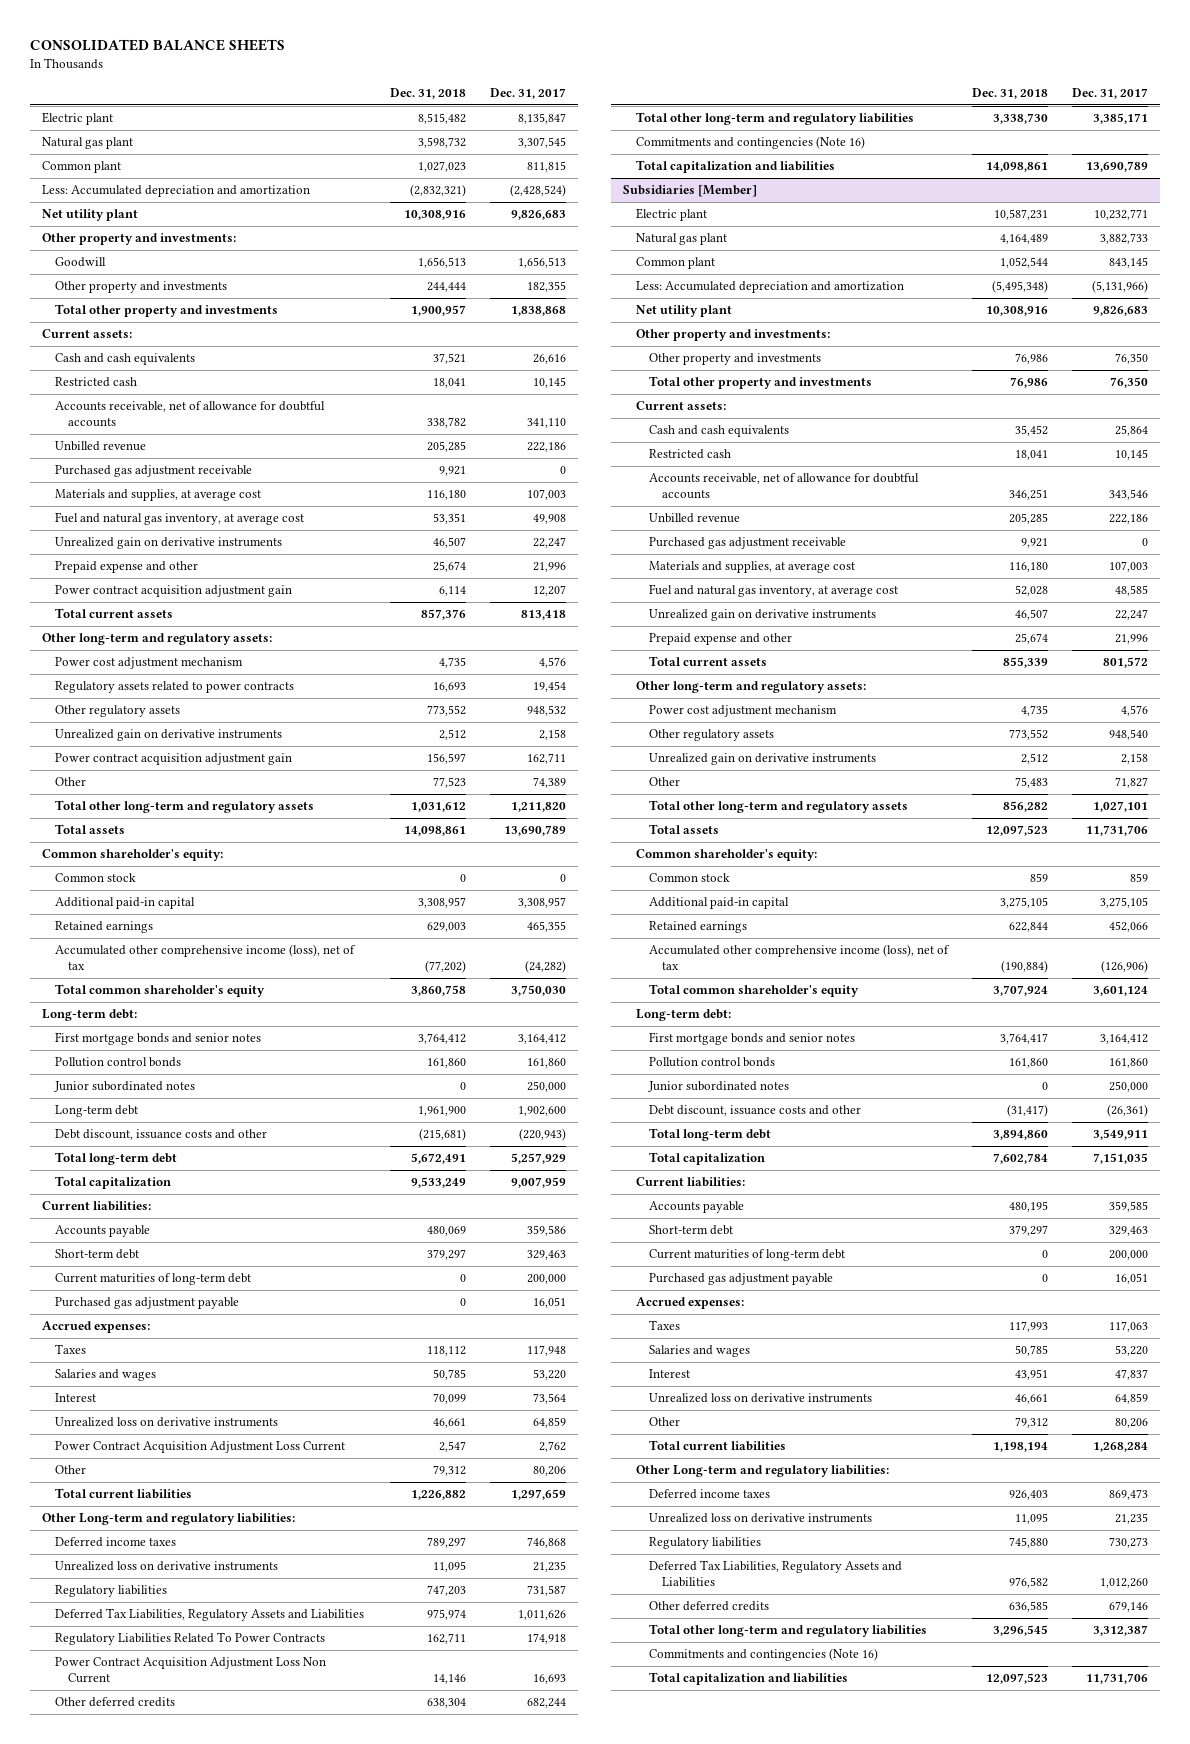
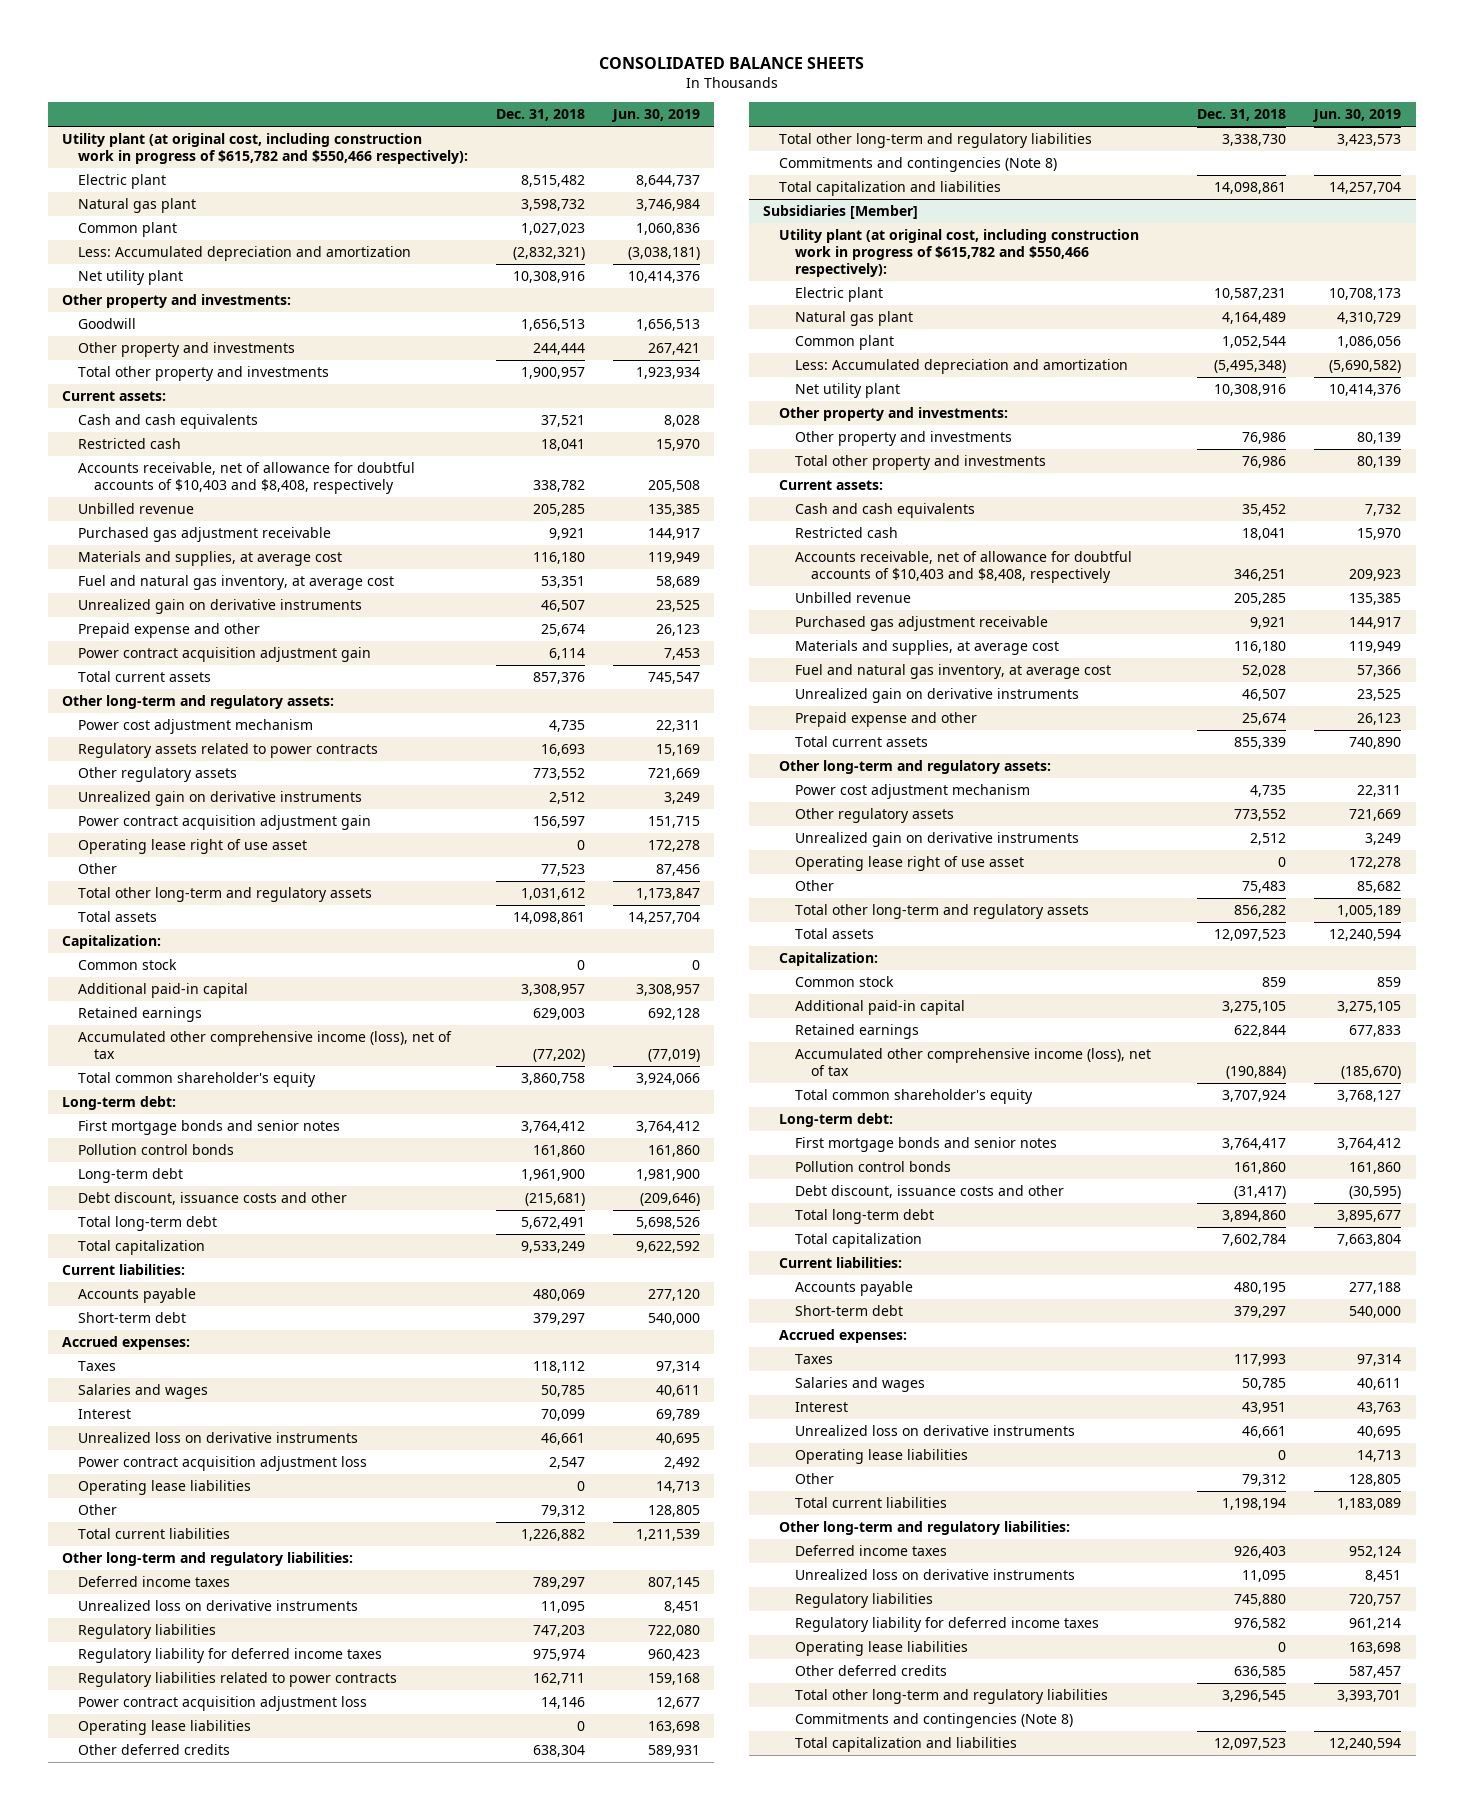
[490,88,567,100] Dec. 31, 2017 -> none
none -> [611,109,701,123] Jun. 30, 2019
none -> [61,133,468,164] Utility plant (at original cost, including construction work in progress of $615,782 and $550,466 respectively):
[54,401,325,428] Accounts receivable, net of allowance for doubtful accounts -> [77,462,415,494] Accounts receivable, net of allowance for doubtful accounts of $10,403 and $8,408, respectively
none -> [77,839,307,855] Operating lease right of use asset
[41,849,223,862] Common shareholder's equity: -> none
none -> [61,935,161,950] Capitalization:
[53,1081,195,1093] Junior subordinated notes -> none
[54,1273,251,1286] Current maturities of long-term debt -> none
[54,1297,239,1310] Purchased gas adjustment payable -> none
[54,1441,345,1454] Power Contract Acquisition Adjustment Loss Current -> [77,1456,367,1472] Power contract acquisition adjustment loss
none -> [77,1480,251,1496] Operating lease liabilities
[41,1513,295,1526] Other Long-term and regulatory liabilities: -> [61,1552,353,1567] Other long-term and regulatory liabilities:
[54,1608,364,1622] Deferred Tax Liabilities, Regulatory Assets and Liabilities -> [77,1648,382,1664] Regulatory liability for deferred income taxes
[54,1632,325,1646] Regulatory Liabilities Related To Power Contracts -> [77,1672,397,1688] Regulatory liabilities related to power contracts
[54,1657,326,1684] Power Contract Acquisition Adjustment Loss Non Current -> [77,1696,367,1712] Power contract acquisition adjustment loss
none -> [77,1720,251,1736] Operating lease liabilities
[636,136,866,150] Commitments and contingencies (Note 16) -> [779,157,1058,173] Commitments and contingencies (Note 8)
none -> [779,229,1140,277] Utility plant (at original cost, including construction work in progress of $615,782 and $550,466 respectively):
[649,473,920,500] Accounts receivable, net of allowance for doubtful accounts -> [795,551,1133,583] Accounts receivable, net of allowance for doubtful accounts of $10,403 and $8,408, respectively
none -> [795,856,1025,872] Operating lease right of use asset
[636,849,818,862] Common shareholder's equity: -> none
none -> [779,952,879,967] Capitalization:
[648,1081,790,1093] Junior subordinated notes -> none
[649,1249,846,1262] Current maturities of long-term debt -> none
[649,1273,834,1286] Purchased gas adjustment payable -> none
none -> [795,1449,969,1465] Operating lease liabilities
[636,1465,890,1478] Other Long-term and regulatory liabilities: -> [779,1521,1071,1536] Other long-term and regulatory liabilities:
[649,1560,903,1588] Deferred Tax Liabilities, Regulatory Assets and Liabilities -> [795,1617,1100,1633] Regulatory liability for deferred income taxes
none -> [795,1641,969,1657] Operating lease liabilities
[649,1648,879,1662] Commitments and contingencies (Note 16) -> [795,1713,1074,1729] Commitments and contingencies (Note 8)

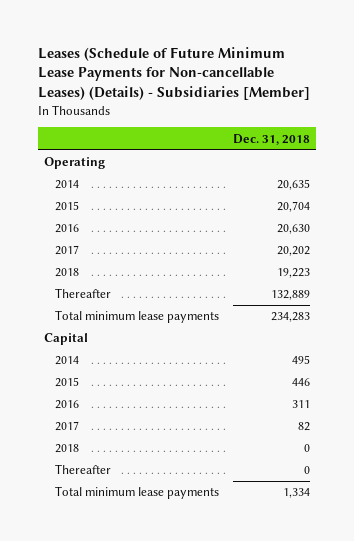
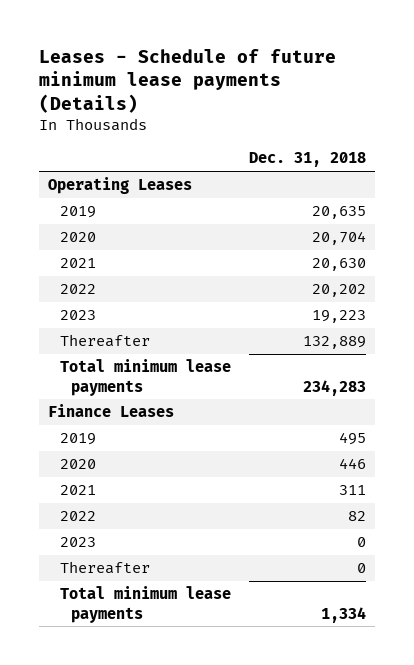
[37,46,310,101] Leases (Schedule of Future Minimum Lease Payments for Non-cancellable Leases) (Details) - Subsidiaries [Member] -> [39,48,337,113] Leases - Schedule of future minimum lease payments (Details)
[44,157,106,170] Operating -> [48,177,193,195] Operating Leases
[55,180,80,190] 2014 -> [59,206,96,219] 2019
[55,201,80,212] 2015 -> [59,232,96,243] 2020
[55,224,80,234] 2016 -> [59,258,96,269] 2021
[55,245,80,256] 2017 -> [59,284,96,295] 2022
[55,268,80,278] 2018 -> [59,310,96,321] 2023
[44,333,89,346] Capital -> none
none -> [48,404,175,418] Finance Leases
[55,356,80,366] 2014 -> [59,433,96,446] 2019
[55,377,80,388] 2015 -> [59,459,96,470] 2020
[55,400,80,410] 2016 -> [59,485,96,496] 2021
[55,421,80,432] 2017 -> [59,511,96,522] 2022
[55,444,80,454] 2018 -> [59,537,96,548] 2023

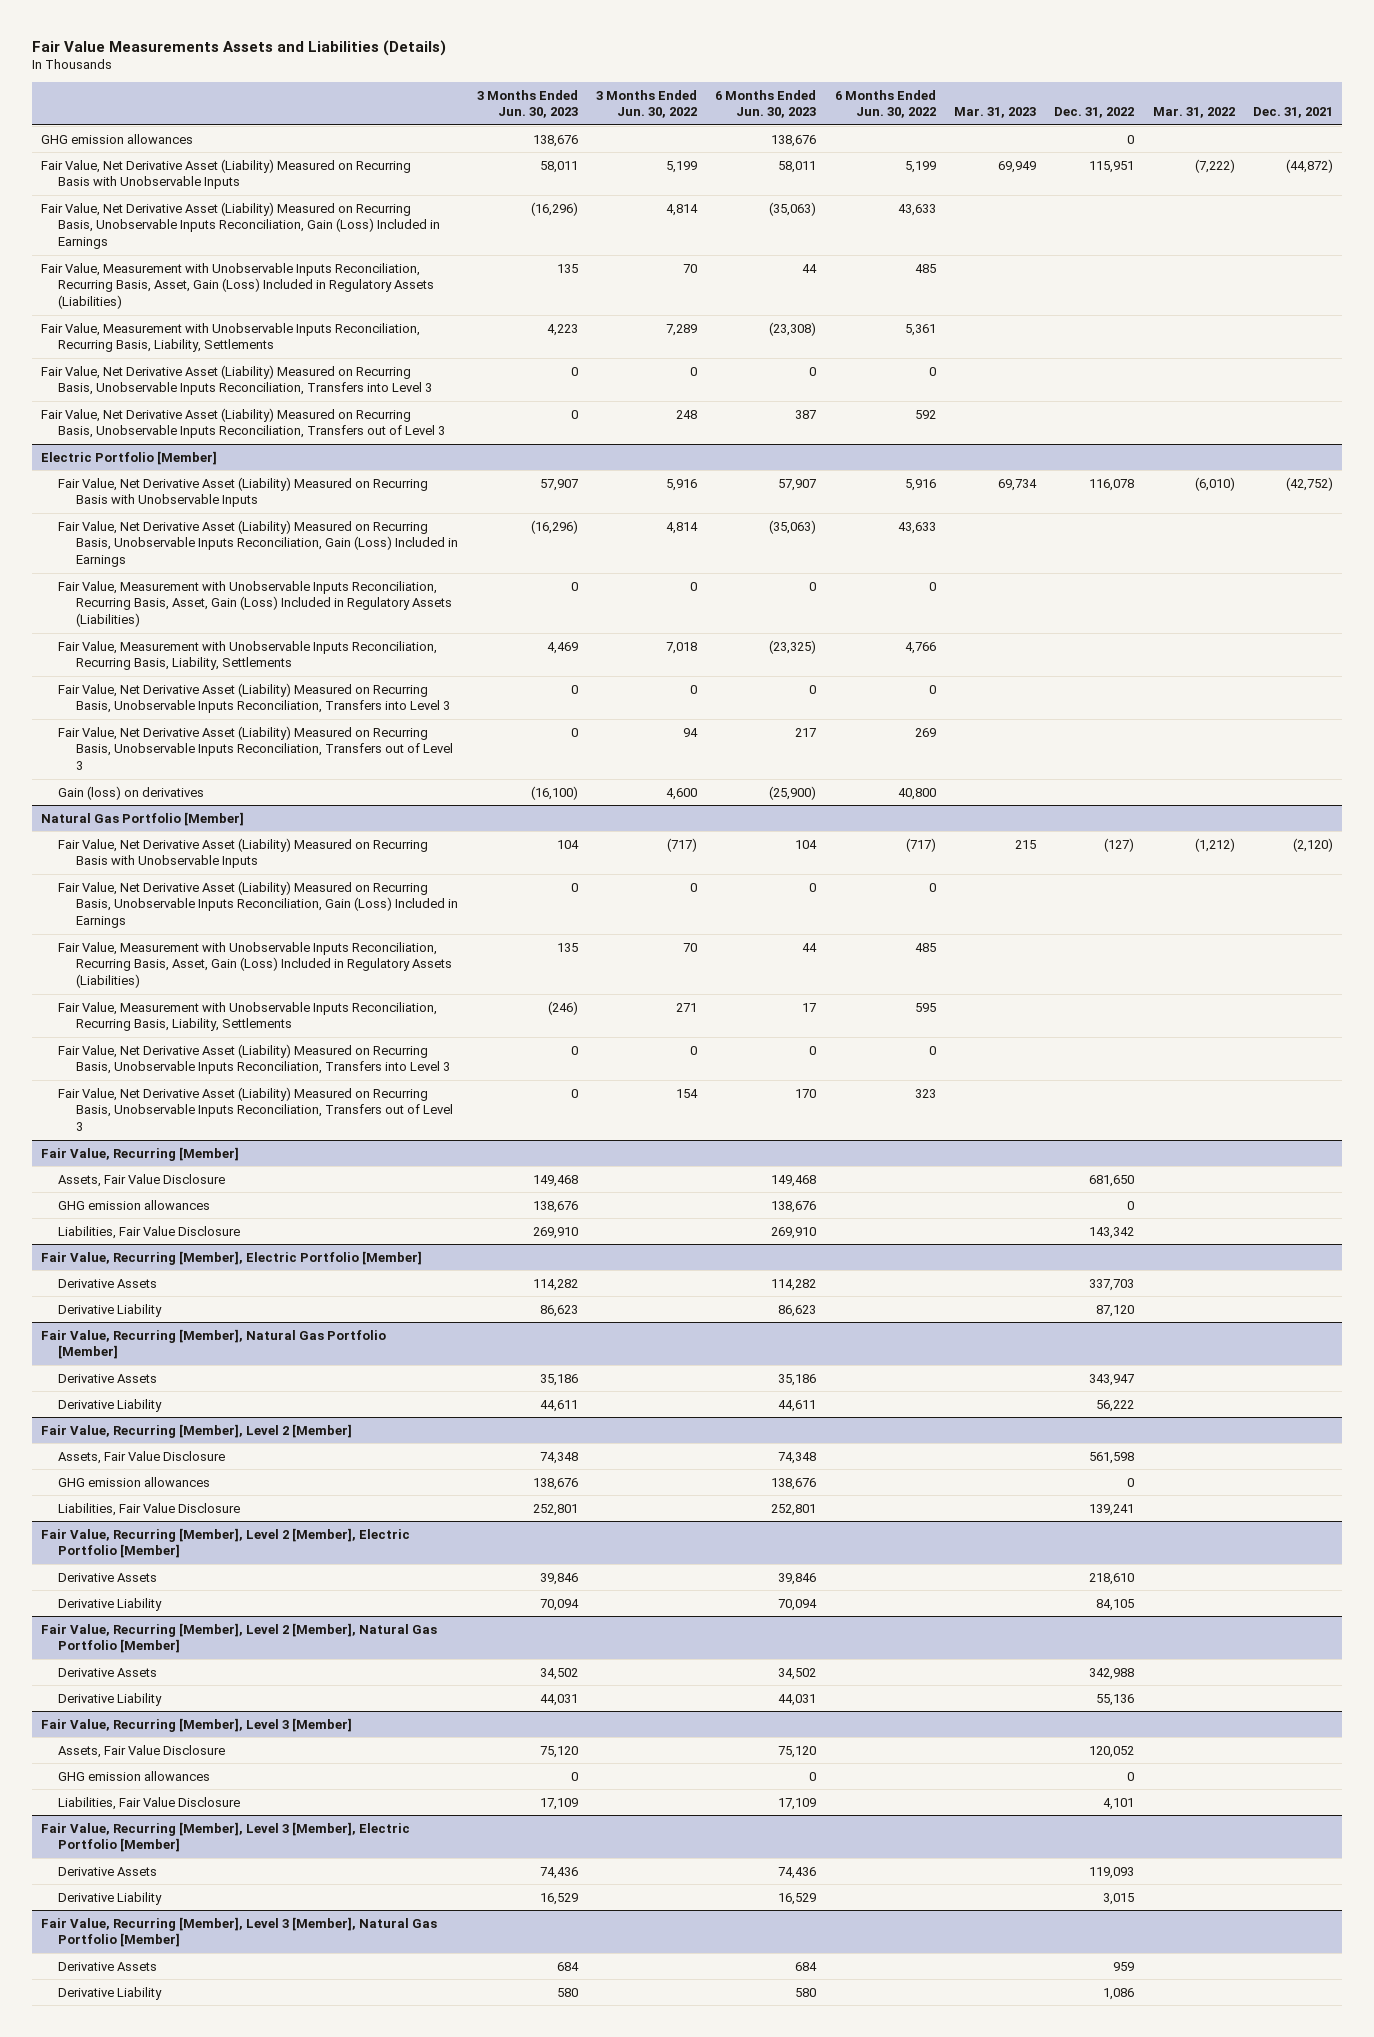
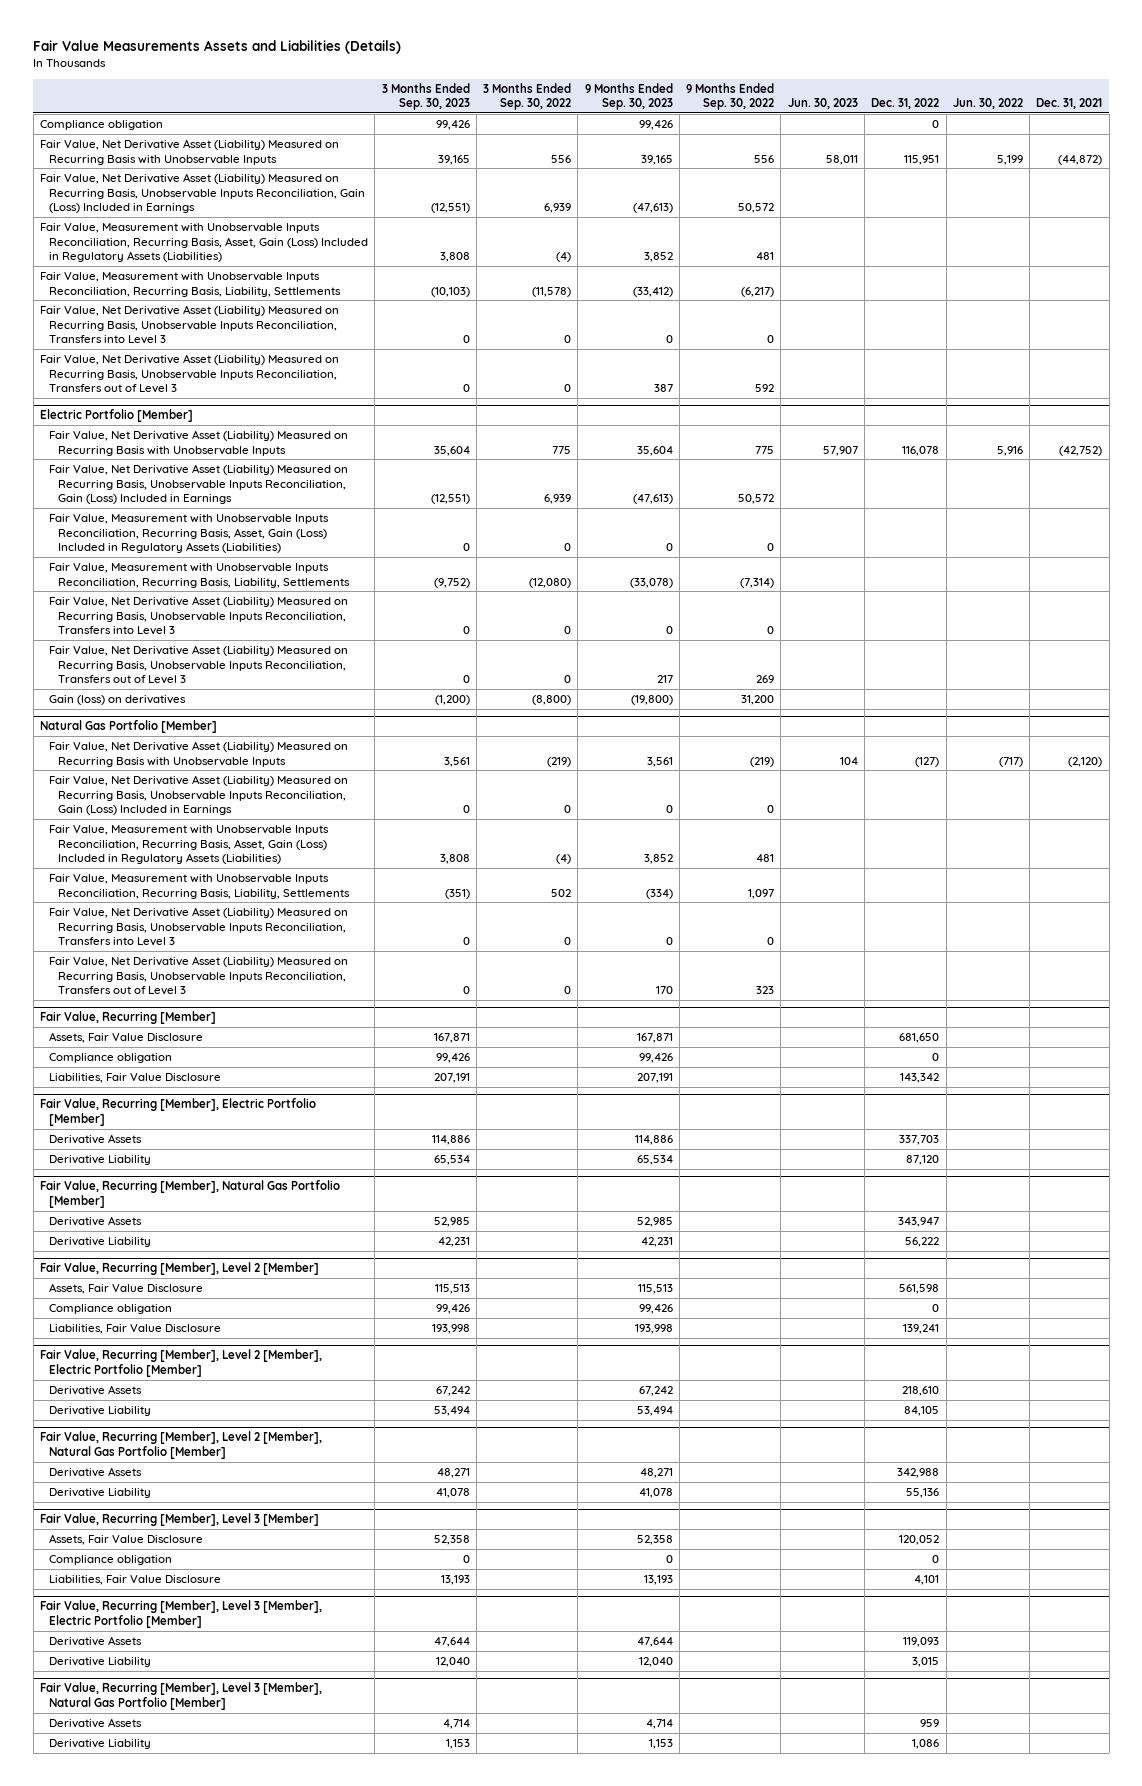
[476,89,578,119] 3 Months Ended Jun. 30, 2023 -> none
[595,89,697,119] 3 Months Ended Jun. 30, 2022 -> none
[715,89,817,119] 6 Months Ended Jun. 30, 2023 -> none
[834,89,936,119] 6 Months Ended Jun. 30, 2022 -> none
[953,107,1036,119] Mar. 31, 2023 -> none
[1152,107,1235,119] Mar. 31, 2022 -> none
none -> [381,82,470,111] 3 Months Ended Sep. 30, 2023
none -> [483,82,572,111] 3 Months Ended Sep. 30, 2022
none -> [584,82,673,111] 9 Months Ended Sep. 30, 2023
none -> [686,82,775,111] 9 Months Ended Sep. 30, 2022
none -> [787,98,858,110] Jun. 30, 2023
none -> [952,98,1023,110] Jun. 30, 2022
[40,133,193,144] GHG emission allowances -> none
none -> [39,120,163,131] Compliance obligation
[58,1199,211,1210] GHG emission allowances -> none
none -> [48,1053,172,1064] Compliance obligation
[58,1476,211,1487] GHG emission allowances -> none
none -> [48,1304,172,1315] Compliance obligation
[58,1770,211,1781] GHG emission allowances -> none
none -> [48,1555,172,1566] Compliance obligation

